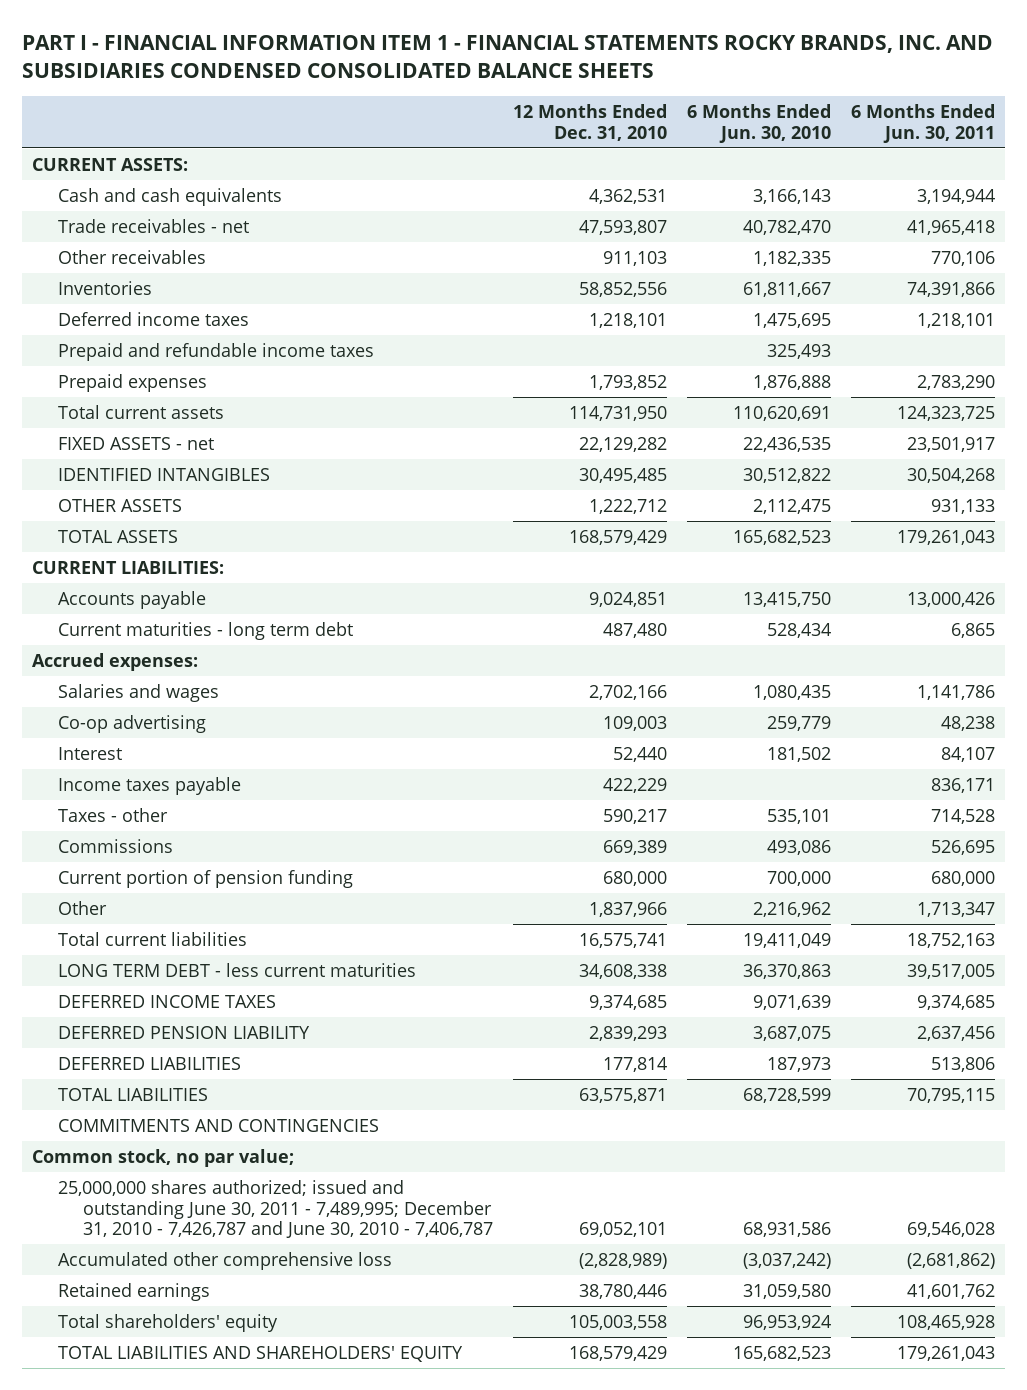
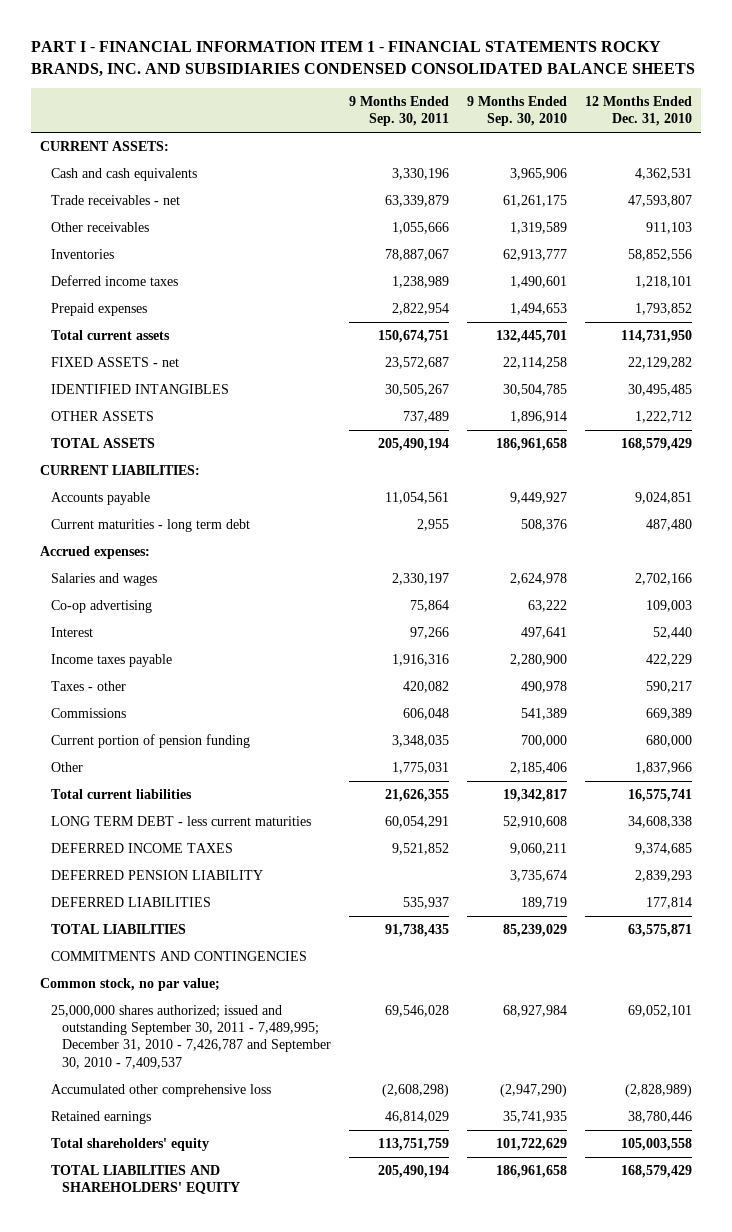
[686,104,831,143] 6 Months Ended Jun. 30, 2010 -> none
[850,104,995,143] 6 Months Ended Jun. 30, 2011 -> none
none -> [349,95,450,127] 9 Months Ended Sep. 30, 2011
none -> [467,95,568,127] 9 Months Ended Sep. 30, 2010
[57,342,374,361] Prepaid and refundable income taxes -> none
[57,1179,493,1239] 25,000,000 shares authorized; issued and outstanding June 30, 2011 - 7,489,995; December 31, 2010 - 7,426,787 and June 30, 2010 - 7,406,787 -> [50,1005,332,1069] 25,000,000 shares authorized; issued and outstanding September 30, 2011 - 7,489,995; December 31, 2010 - 7,426,787 and September 30, 2010 - 7,409,537

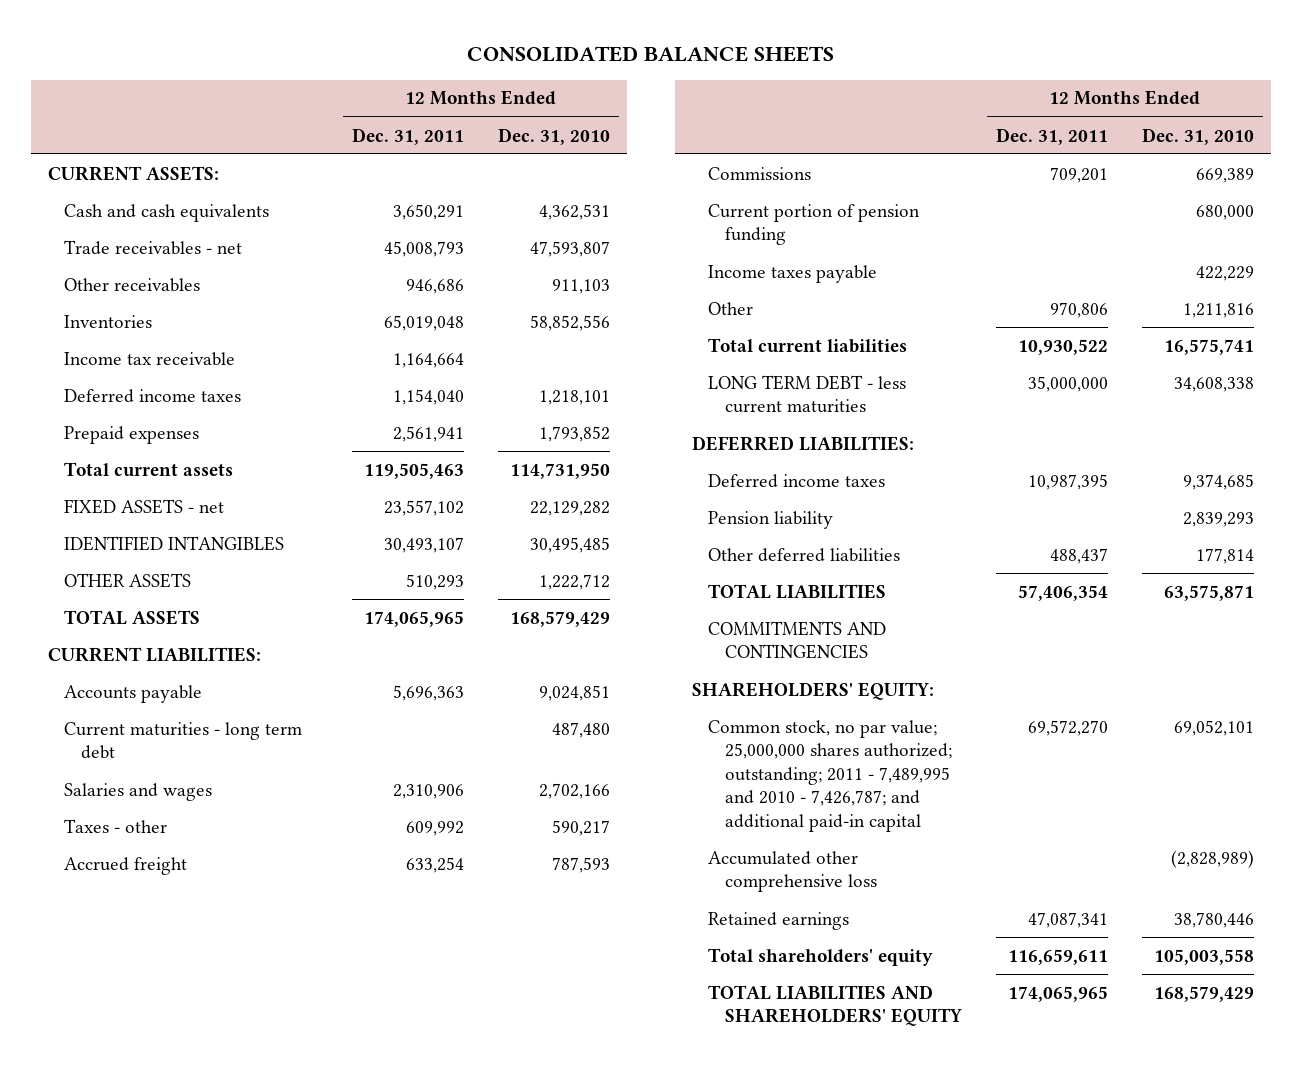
[30,41,695,77] PART I - FINANCIAL INFORMATION ITEM 1 - FINANCIAL STATEMENTS ROCKY BRANDS, INC. AND SUBSIDIARIES CONDENSED CONSOLIDATED BALANCE SHEETS -> [467,45,835,62] CONSOLIDATED BALANCE SHEETS
[349,95,450,127] 9 Months Ended Sep. 30, 2011 -> none
[467,95,568,127] 9 Months Ended Sep. 30, 2010 -> none
none -> [352,127,465,145] Dec. 31, 2011
none -> [64,351,236,366] Income tax receivable
[39,546,150,560] Accrued expenses: -> none
[50,600,152,614] Co-op advertising -> none
[50,627,93,638] Interest -> none
none -> [64,856,188,875] Accrued freight
[50,654,172,668] Income taxes payable -> [708,264,878,283] Income taxes payable
[635,762,693,775] 1,837,966 -> [1183,302,1255,318] 1,211,816
none -> [692,435,915,451] DEFERRED LIABILITIES:
[50,843,233,854] DEFERRED INCOME TAXES -> [708,473,886,488] Deferred income taxes
[50,870,263,881] DEFERRED PENSION LIABILITY -> [708,510,834,529] Pension liability
[50,897,211,908] DEFERRED LIABILITIES -> [708,547,901,562] Other deferred liabilities
[39,978,220,992] Common stock, no par value; -> none
none -> [692,681,935,700] SHAREHOLDERS' EQUITY:
[50,1005,332,1069] 25,000,000 shares authorized; issued and outstanding September 30, 2011 - 7,489,995; December 31, 2010 - 7,426,787 and September 30, 2010 - 7,409,537 -> [708,719,952,832] Common stock, no par value; 25,000,000 shares authorized; outstanding; 2011 - 7,489,995 and 2010 - 7,426,787; and additional paid-in capital

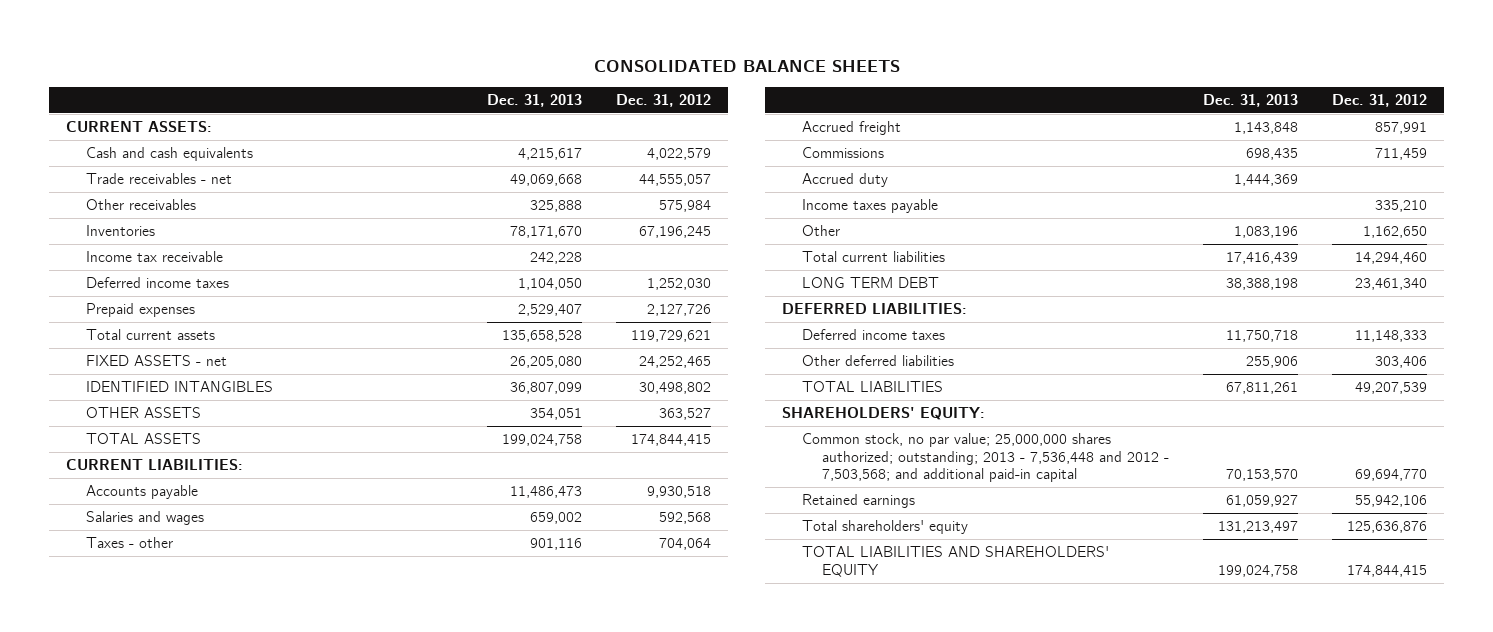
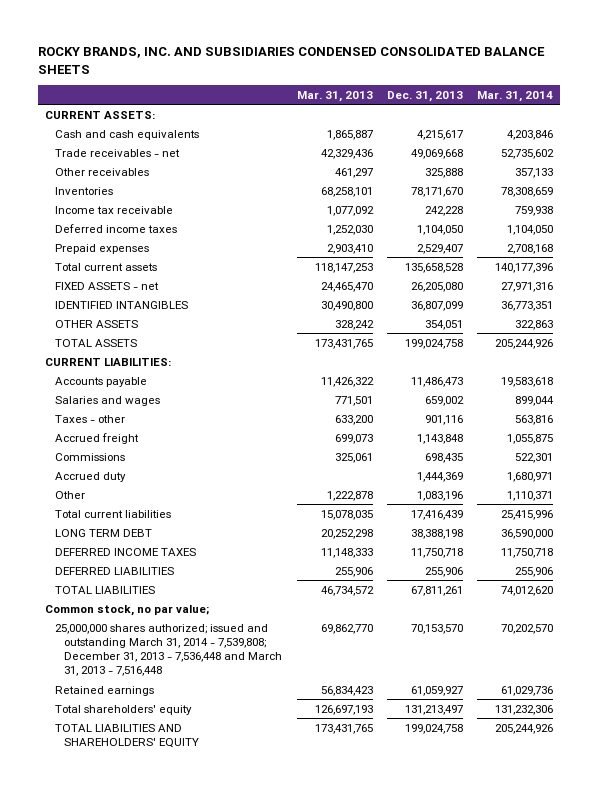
[593,59,900,72] CONSOLIDATED BALANCE SHEETS -> [37,46,545,74] ROCKY BRANDS, INC. AND SUBSIDIARIES CONDENSED CONSOLIDATED BALANCE SHEETS
[615,93,711,107] Dec. 31, 2012 -> none
none -> [296,90,373,102] Mar. 31, 2013
none -> [477,90,554,102] Mar. 31, 2014
[801,199,938,214] Income taxes payable -> none
[782,303,968,315] DEFERRED LIABILITIES: -> none
[801,329,945,341] Deferred income taxes -> [54,547,196,556] DEFERRED INCOME TAXES
[801,355,954,367] Other deferred liabilities -> [54,566,174,575] DEFERRED LIABILITIES
[782,407,986,421] SHAREHOLDERS' EQUITY: -> none
none -> [44,604,209,616] Common stock, no par value;
[801,433,1169,483] Common stock, no par value; 25,000,000 shares authorized; outstanding; 2013 - 7,536,448 and 2012 - 7,503,568; and additional paid-in capital -> [54,623,283,677] 25,000,000 shares authorized; issued and outstanding March 31, 2014 - 7,539,808; December 31, 2013 - 7,536,448 and March 31, 2013 - 7,516,448

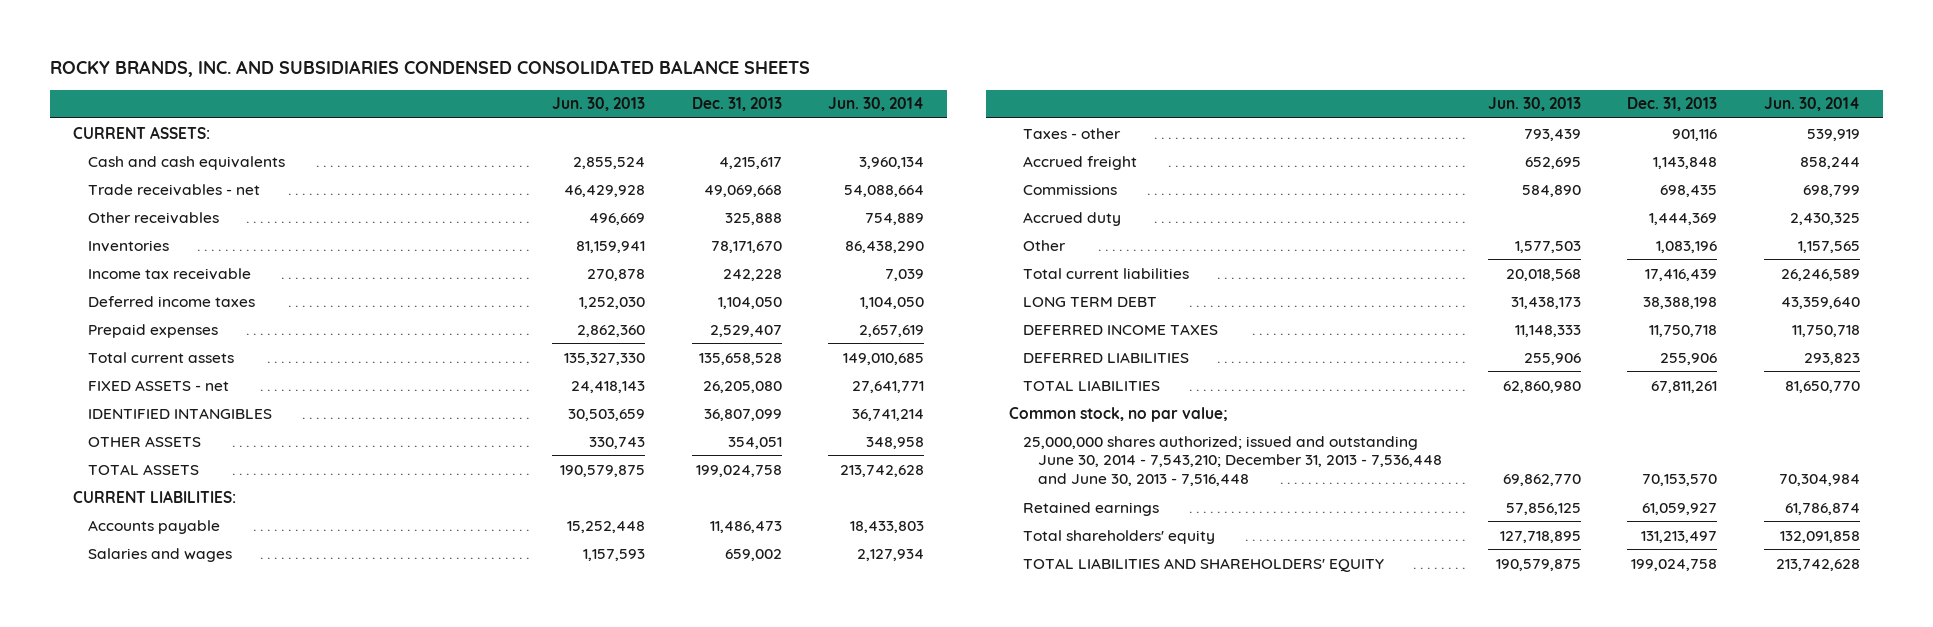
[296,90,373,102] Mar. 31, 2013 -> none
[477,90,554,102] Mar. 31, 2014 -> none
none -> [552,97,646,112] Jun. 30, 2013
none -> [827,97,924,112] Jun. 30, 2014
[54,623,283,677] 25,000,000 shares authorized; issued and outstanding March 31, 2014 - 7,539,808; December 31, 2013 - 7,536,448 and March 31, 2013 - 7,516,448 -> [1023,435,1442,487] 25,000,000 shares authorized; issued and outstanding June 30, 2014 - 7,543,210; December 31, 2013 - 7,536,448 and June 30, 2013 - 7,516,448

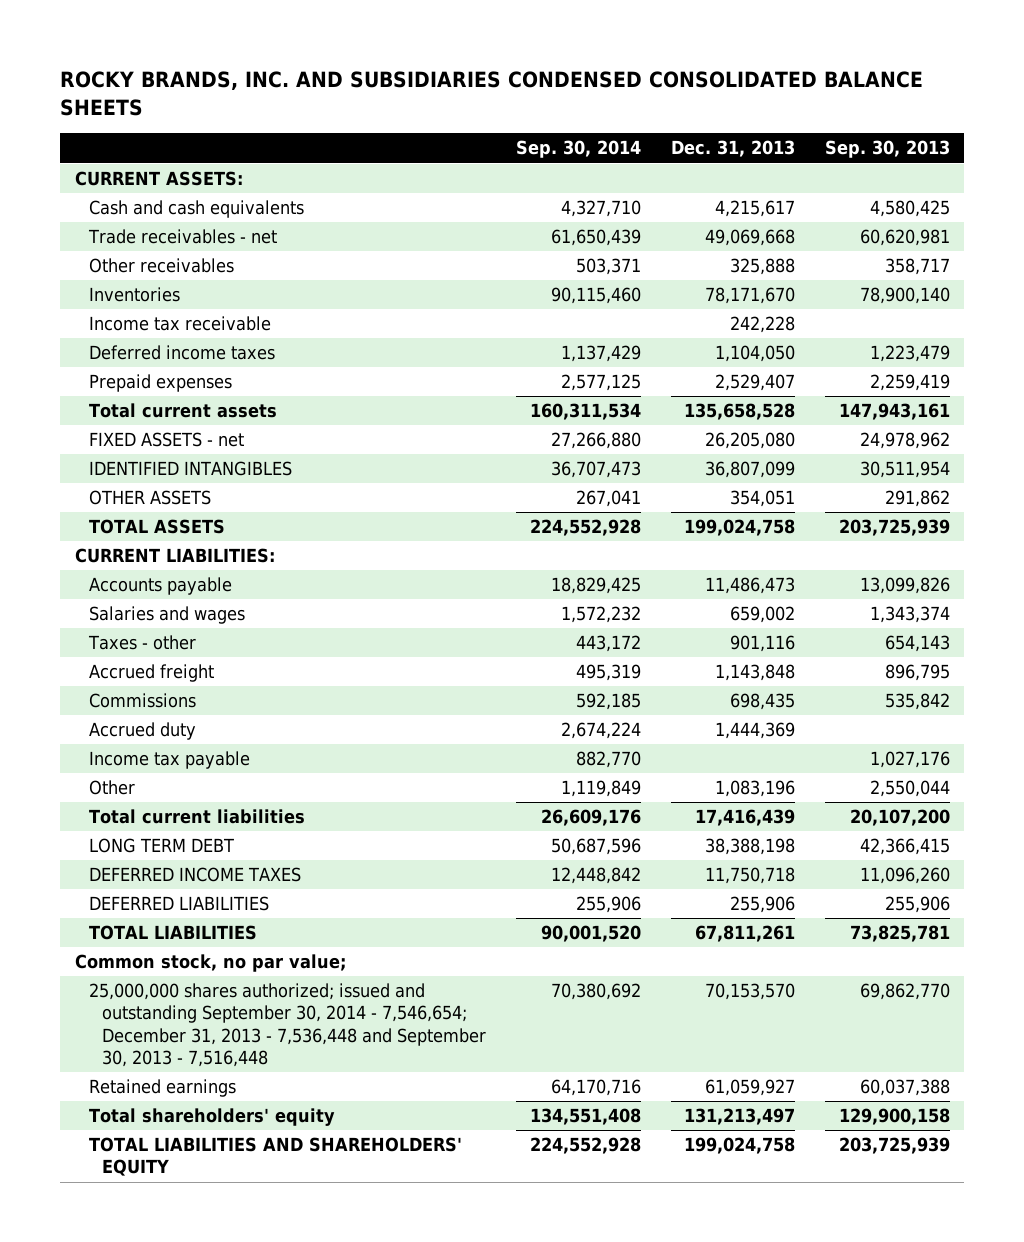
[552,97,646,112] Jun. 30, 2013 -> none
[827,97,924,112] Jun. 30, 2014 -> none
none -> [516,140,642,159] Sep. 30, 2014
none -> [824,140,950,159] Sep. 30, 2013
none -> [88,751,250,770] Income tax payable
[1023,435,1442,487] 25,000,000 shares authorized; issued and outstanding June 30, 2014 - 7,543,210; December 31, 2013 - 7,536,448 and June 30, 2013 - 7,516,448 -> [88,983,487,1067] 25,000,000 shares authorized; issued and outstanding September 30, 2014 - 7,546,654; December 31, 2013 - 7,536,448 and September 30, 2013 - 7,516,448

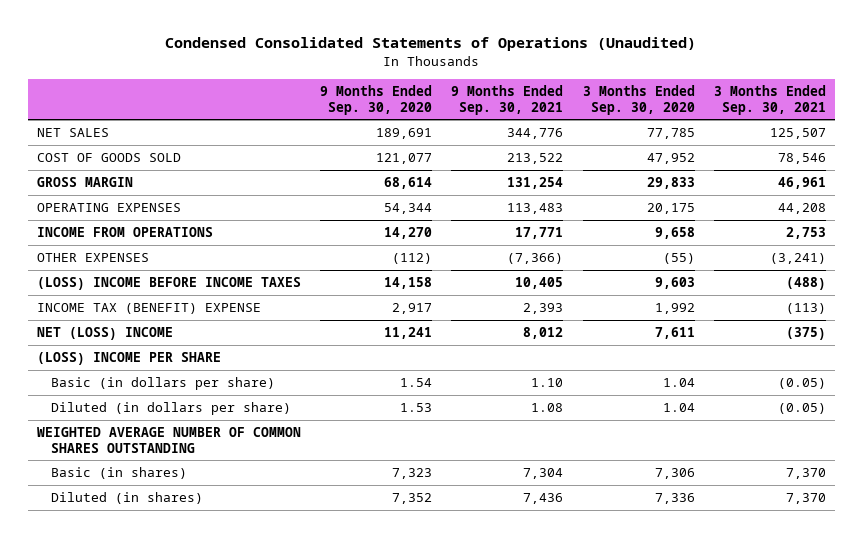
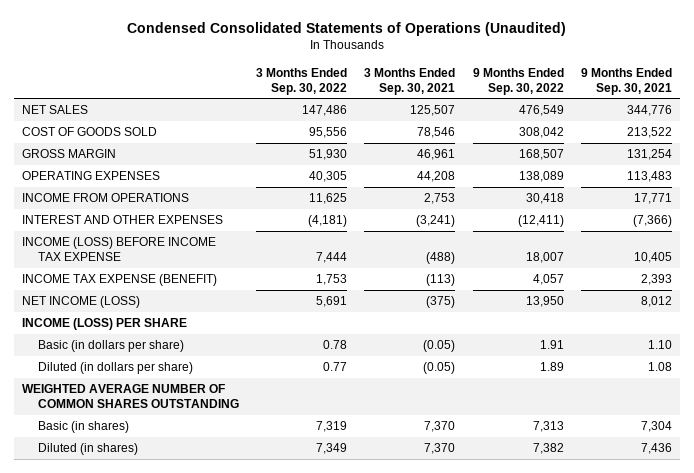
[320,84,433,115] 9 Months Ended Sep. 30, 2020 -> none
[582,84,695,115] 3 Months Ended Sep. 30, 2020 -> none
none -> [256,67,348,95] 3 Months Ended Sep. 30, 2022
none -> [472,67,564,95] 9 Months Ended Sep. 30, 2022
[37,252,150,262] OTHER EXPENSES -> [22,215,224,225] INTEREST AND OTHER EXPENSES
[37,276,302,290] (LOSS) INCOME BEFORE INCOME TAXES -> [22,237,217,262] INCOME (LOSS) BEFORE INCOME TAX EXPENSE
[37,302,262,314] INCOME TAX (BENEFIT) EXPENSE -> [22,274,218,287] INCOME TAX EXPENSE (BENEFIT)
[37,326,174,340] NET (LOSS) INCOME -> [22,296,141,309] NET INCOME (LOSS)
[37,351,222,365] (LOSS) INCOME PER SHARE -> [22,318,188,331] INCOME (LOSS) PER SHARE

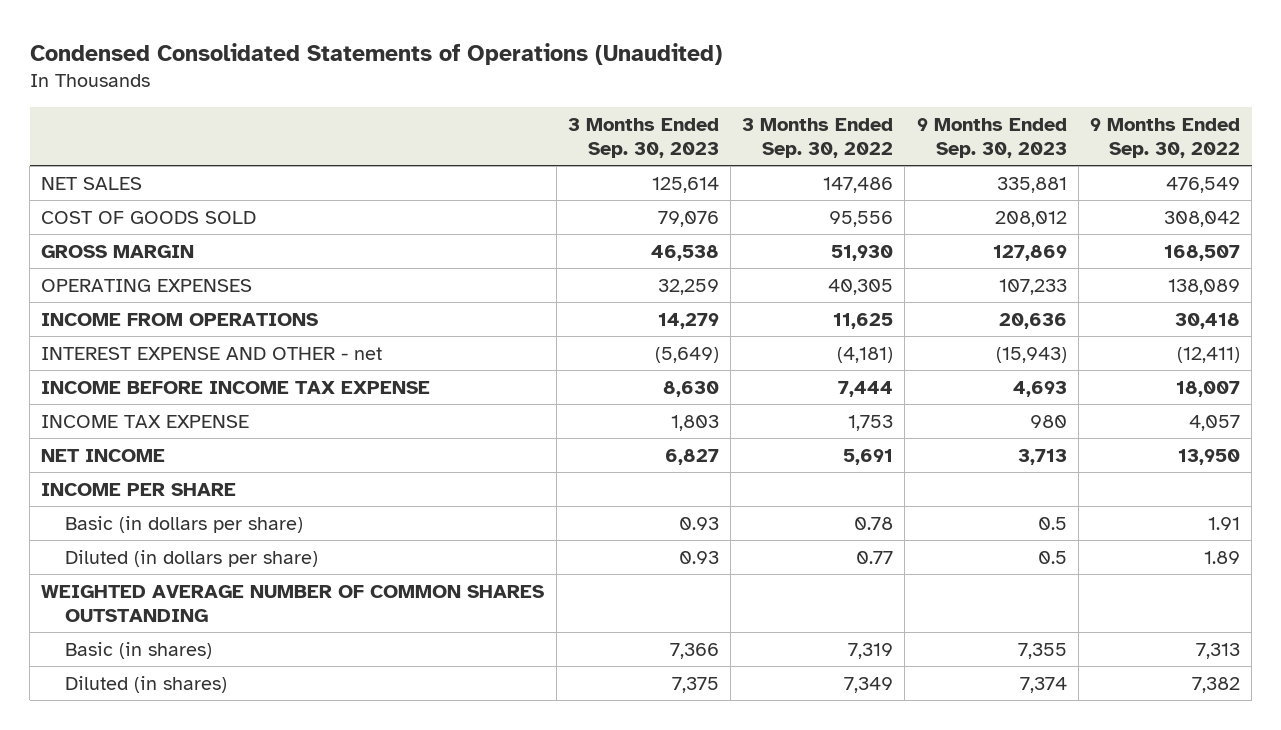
[364,67,456,95] 3 Months Ended Sep. 30, 2021 -> none
[580,67,672,95] 9 Months Ended Sep. 30, 2021 -> none
none -> [567,118,719,158] 3 Months Ended Sep. 30, 2023
none -> [916,118,1067,158] 9 Months Ended Sep. 30, 2023
[22,215,224,225] INTEREST AND OTHER EXPENSES -> [41,346,383,360] INTEREST EXPENSE AND OTHER - net
[22,237,217,262] INCOME (LOSS) BEFORE INCOME TAX EXPENSE -> [41,380,431,394] INCOME BEFORE INCOME TAX EXPENSE
[22,274,218,287] INCOME TAX EXPENSE (BENEFIT) -> [41,414,250,428] INCOME TAX EXPENSE
[22,296,141,309] NET INCOME (LOSS) -> [41,448,166,462] NET INCOME
[22,318,188,331] INCOME (LOSS) PER SHARE -> [41,482,237,496] INCOME PER SHARE

